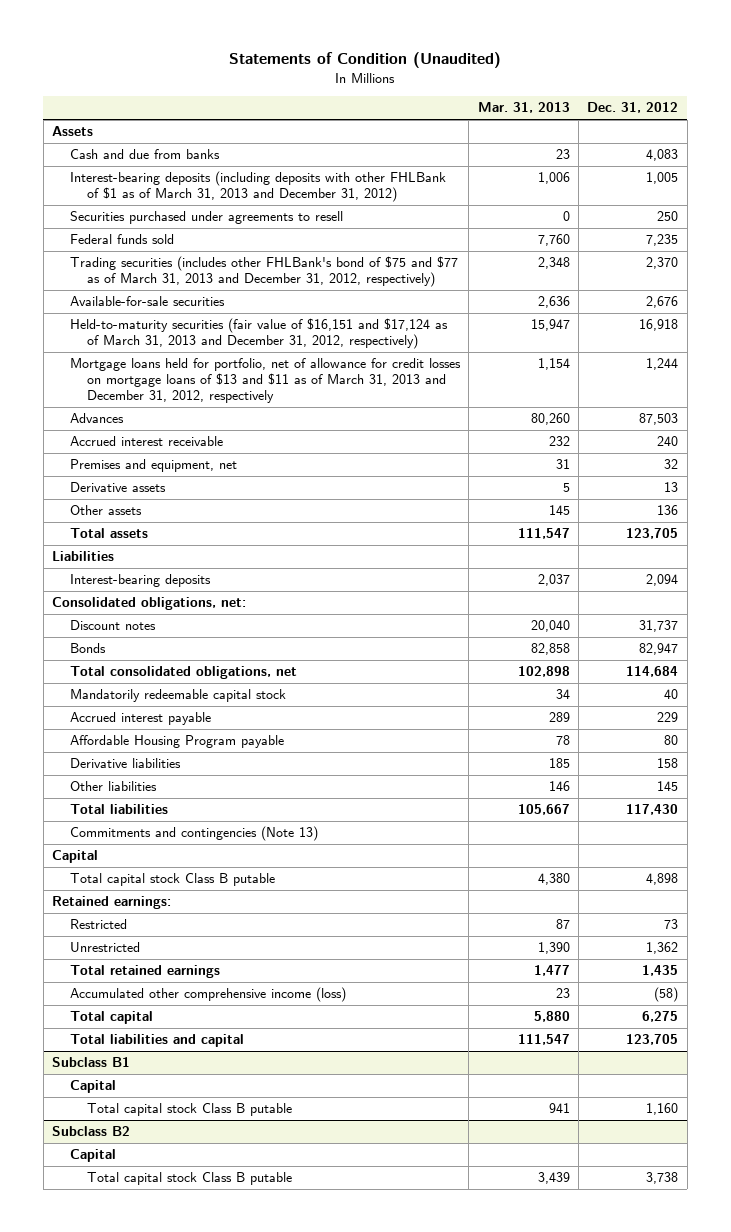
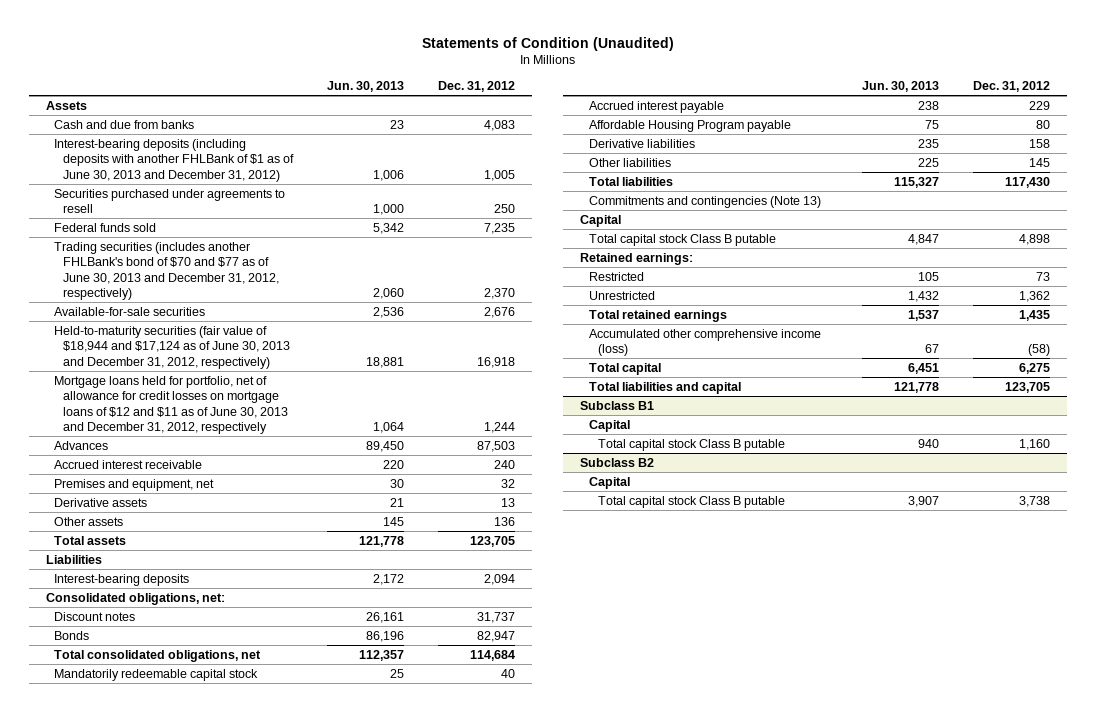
[477,102,570,114] Mar. 31, 2013 -> none
none -> [327,81,405,93] Jun. 30, 2013
[69,171,446,203] Interest-bearing deposits (including deposits with other FHLBank of $1 as of March 31, 2013 and December 31, 2012) -> [54,138,295,182] Interest-bearing deposits (including deposits with another FHLBank of $1 as of June 30, 2013 and December 31, 2012)
[69,256,458,288] Trading securities (includes other FHLBank's bond of $75 and $77 as of March 31, 2013 and December 31, 2012, respectively) -> [54,241,280,301] Trading securities (includes another FHLBank's bond of $70 and $77 as of June 30, 2013 and December 31, 2012, respectively)
[69,318,448,350] Held-to-maturity securities (fair value of $16,151 and $17,124 as of March 31, 2013 and December 31, 2012, respectively) -> [54,325,291,369] Held-to-maturity securities (fair value of $18,944 and $17,124 as of June 30, 2013 and December 31, 2012, respectively)
[69,358,461,404] Mortgage loans held for portfolio, net of allowance for credit losses on mortgage loans of $13 and $11 as of March 31, 2013 and December 31, 2012, respectively -> [54,375,289,435] Mortgage loans held for portfolio, net of allowance for credit losses on mortgage loans of $12 and $11 as of June 30, 2013 and December 31, 2012, respectively

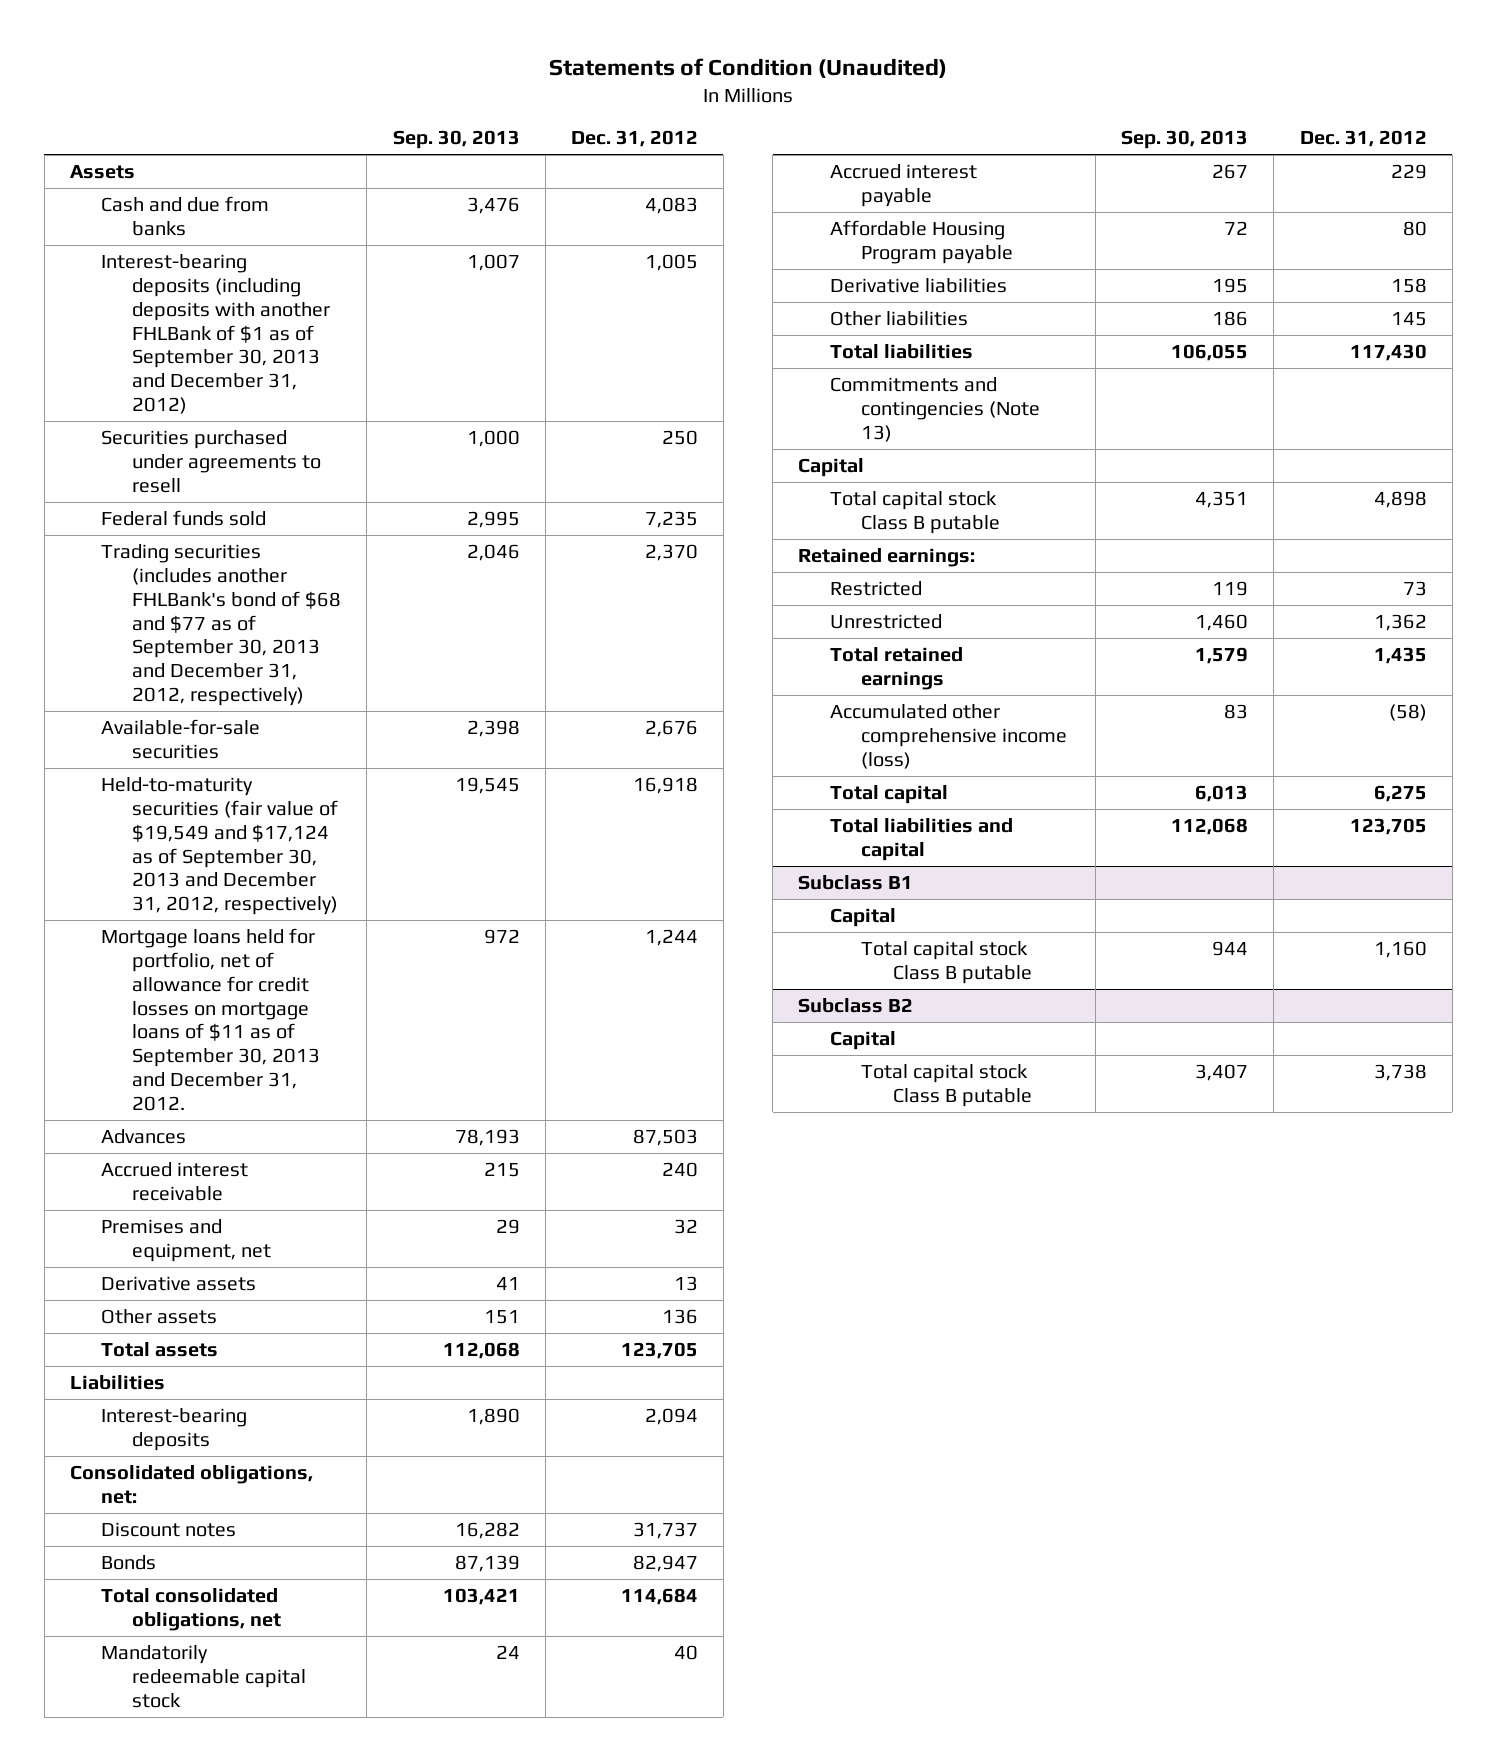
[327,81,405,93] Jun. 30, 2013 -> none
none -> [392,130,520,150] Sep. 30, 2013
[54,138,295,182] Interest-bearing deposits (including deposits with another FHLBank of $1 as of June 30, 2013 and December 31, 2012) -> [100,253,331,415] Interest-bearing deposits (including deposits with another FHLBank of $1 as of September 30, 2013 and December 31, 2012)
[54,241,280,301] Trading securities (includes another FHLBank's bond of $70 and $77 as of June 30, 2013 and December 31, 2012, respectively) -> [100,543,342,707] Trading securities (includes another FHLBank's bond of $68 and $77 as of September 30, 2013 and December 31, 2012, respectively)
[54,325,291,369] Held-to-maturity securities (fair value of $18,944 and $17,124 as of June 30, 2013 and December 31, 2012, respectively) -> [100,776,339,916] Held-to-maturity securities (fair value of $19,549 and $17,124 as of September 30, 2013 and December 31, 2012, respectively)
[54,375,289,435] Mortgage loans held for portfolio, net of allowance for credit losses on mortgage loans of $12 and $11 as of June 30, 2013 and December 31, 2012, respectively -> [100,927,321,1112] Mortgage loans held for portfolio, net of allowance for credit losses on mortgage loans of $11 as of September 30, 2013 and December 31, 2012.

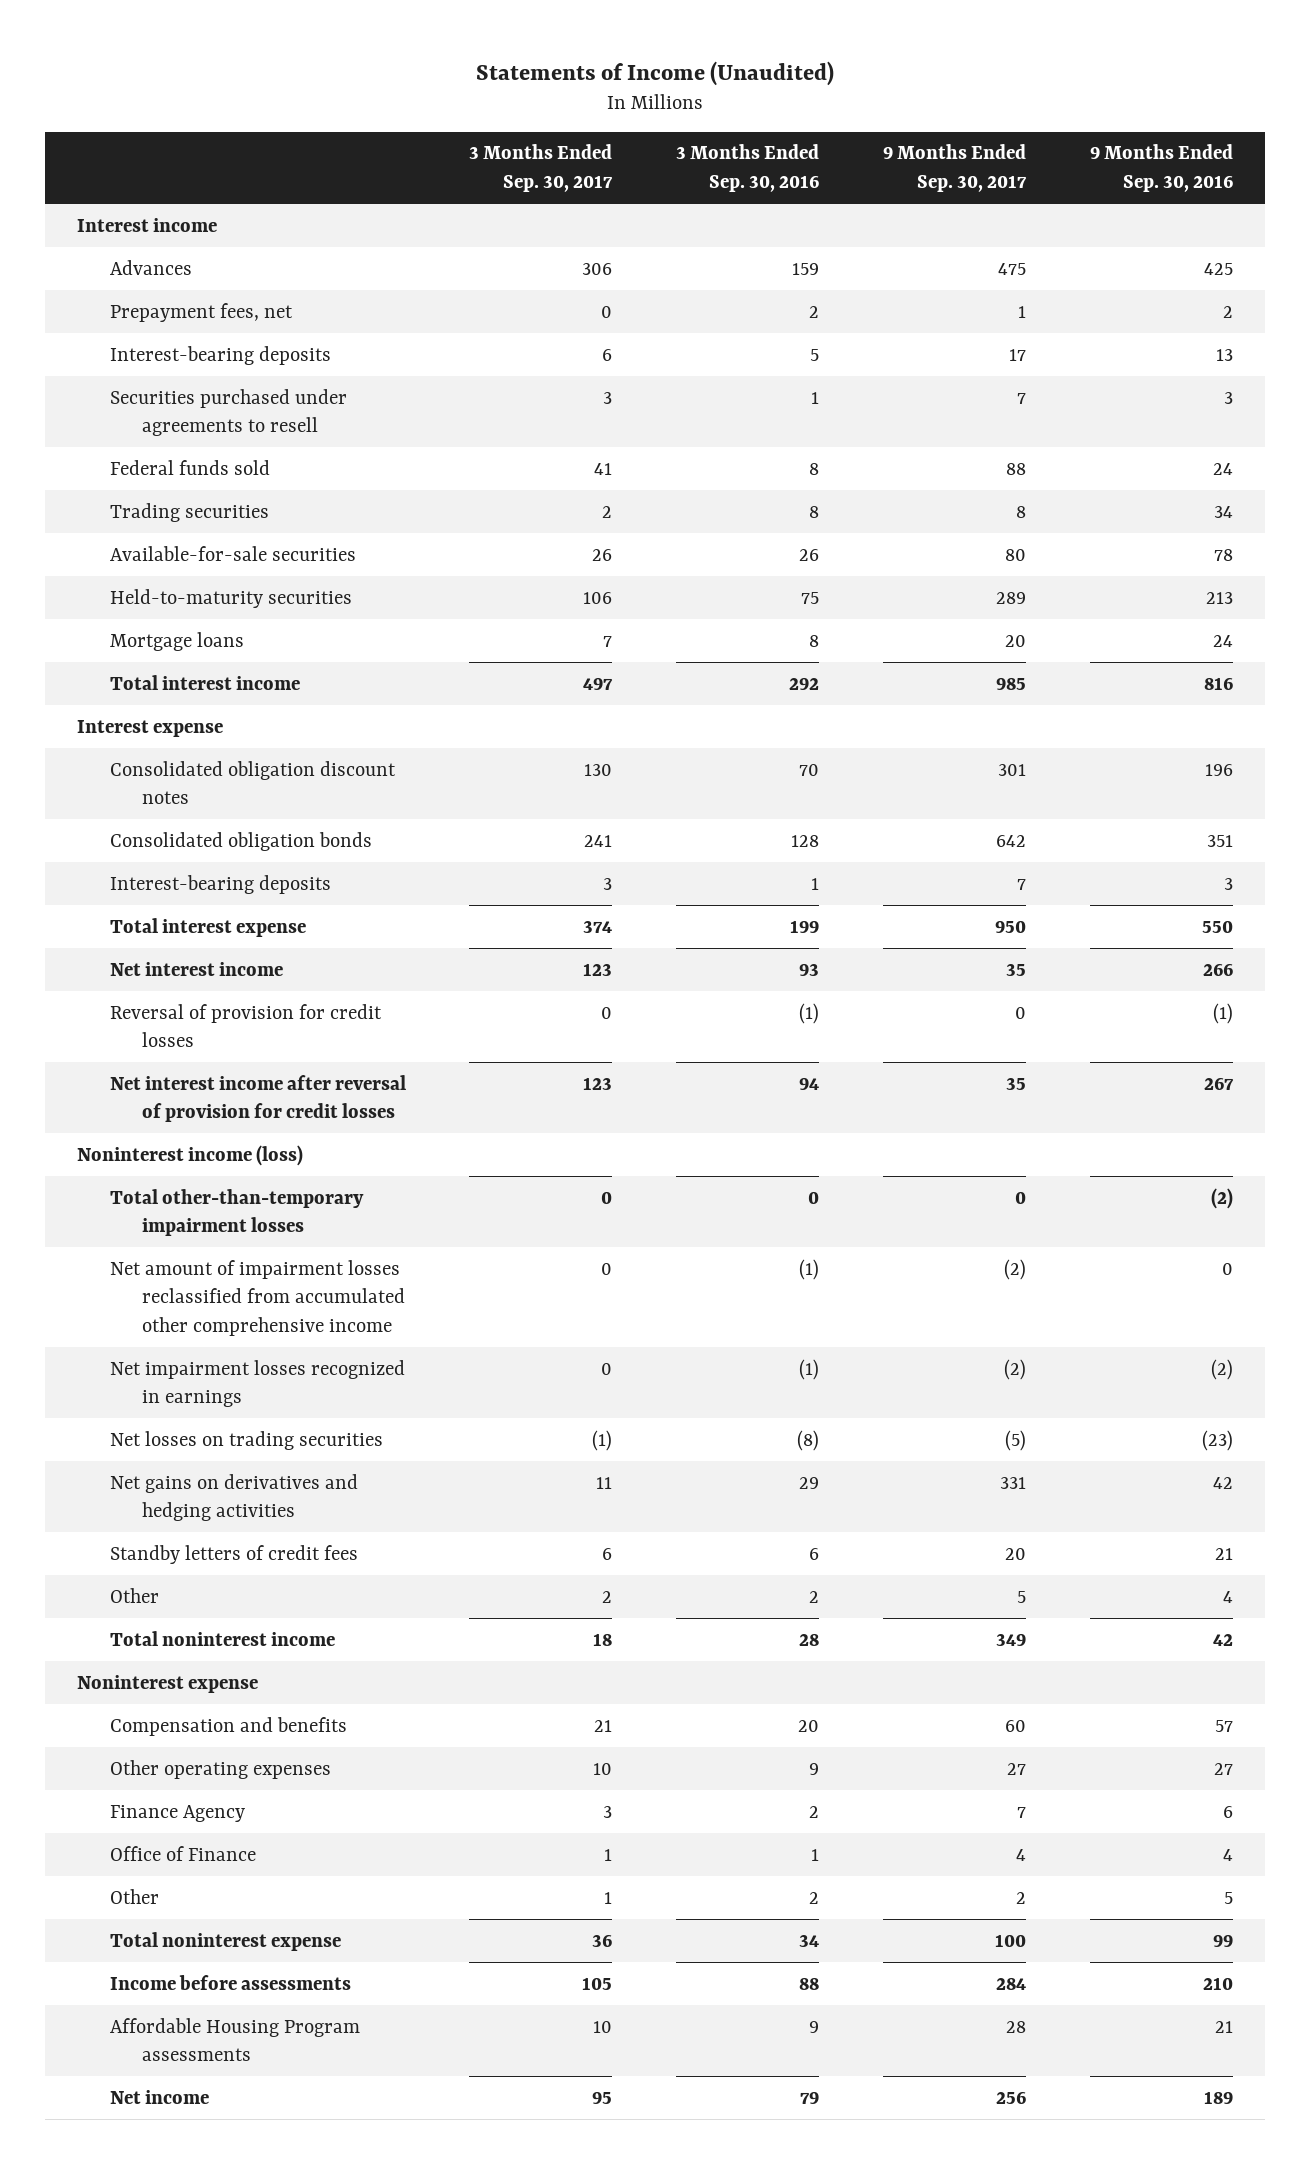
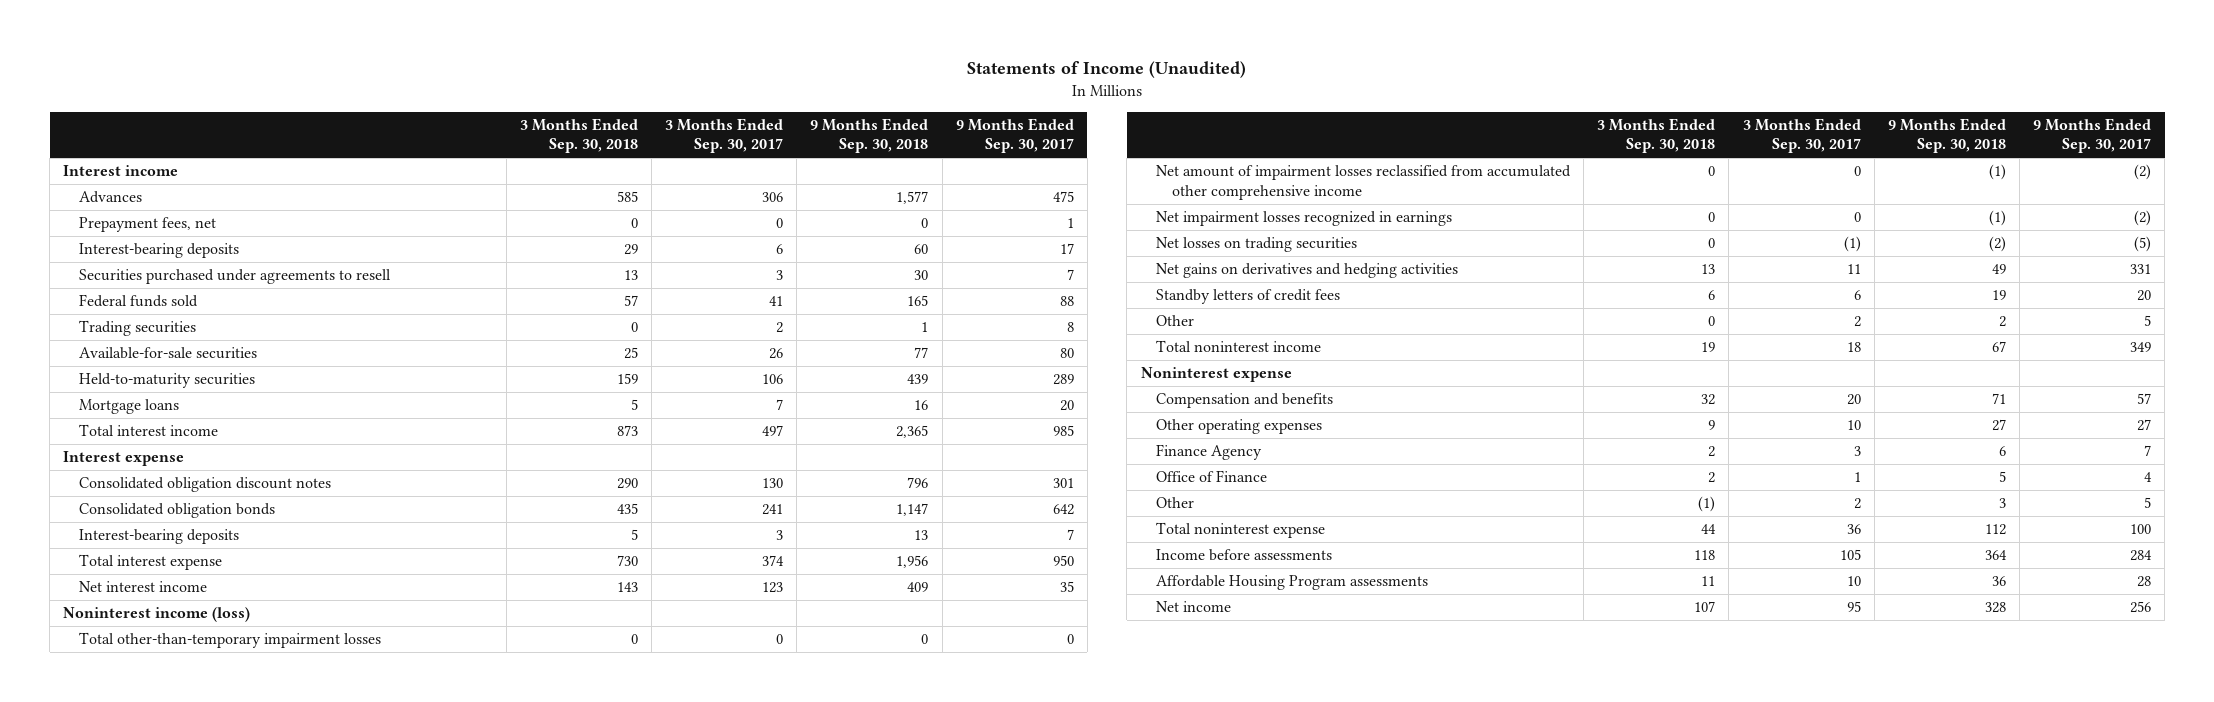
[676,144,820,192] 3 Months Ended Sep. 30, 2016 -> none
[1090,144,1234,192] 9 Months Ended Sep. 30, 2016 -> none
none -> [519,117,638,154] 3 Months Ended Sep. 30, 2018
none -> [810,117,929,154] 9 Months Ended Sep. 30, 2018
[109,1003,382,1048] Reversal of provision for credit losses -> none
[109,1074,406,1123] Net interest income after reversal of provision for credit losses -> none
[594,1719,613,1732] 21 -> [1846,394,1861,406] 20
[1005,1719,1027,1732] 60 -> [2136,393,2151,405] 57
[604,1891,613,1904] 1 -> [1853,498,1861,510] 2
[1016,1891,1027,1904] 2 -> [2143,497,2151,509] 5

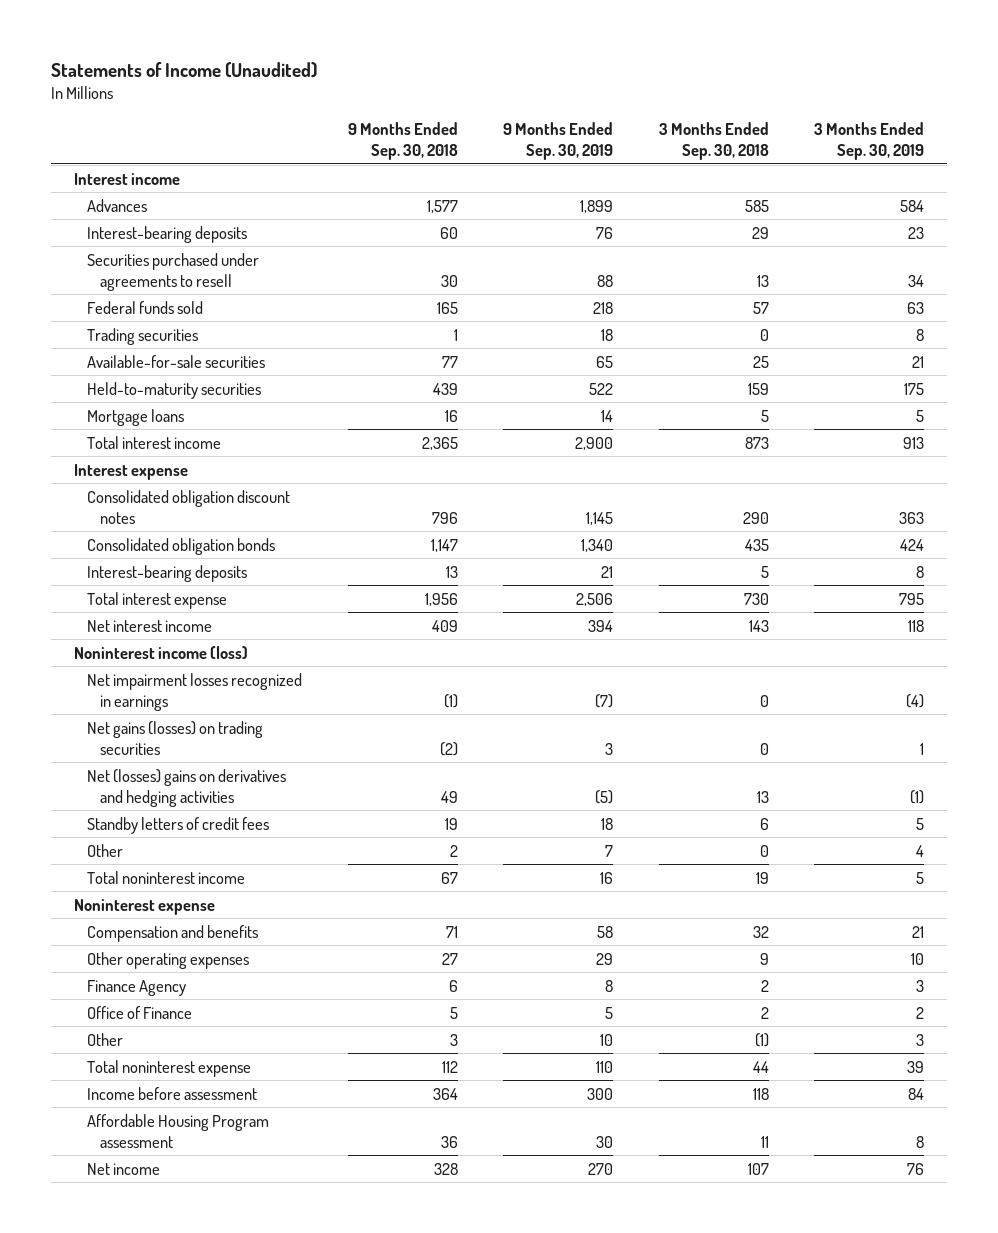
[665,117,784,154] 3 Months Ended Sep. 30, 2017 -> none
[955,117,1074,154] 9 Months Ended Sep. 30, 2017 -> none
none -> [503,121,614,160] 9 Months Ended Sep. 30, 2019
none -> [814,121,925,160] 3 Months Ended Sep. 30, 2019
[78,217,216,233] Prepayment fees, net -> none
[78,632,381,649] Total other-than-temporary impairment losses -> none
[1156,165,1572,200] Net amount of impairment losses reclassified from accumulated other comprehensive income -> none
[1156,237,1358,253] Net losses on trading securities -> [87,720,264,755] Net gains (losses) on trading securities
[1156,263,1459,279] Net gains on derivatives and hedging activities -> [87,768,287,807] Net (losses) gains on derivatives and hedging activities
[1156,549,1333,562] Income before assessments -> [87,1086,258,1100] Income before assessment
[1156,575,1429,591] Affordable Housing Program assessments -> [87,1113,270,1148] Affordable Housing Program assessment

